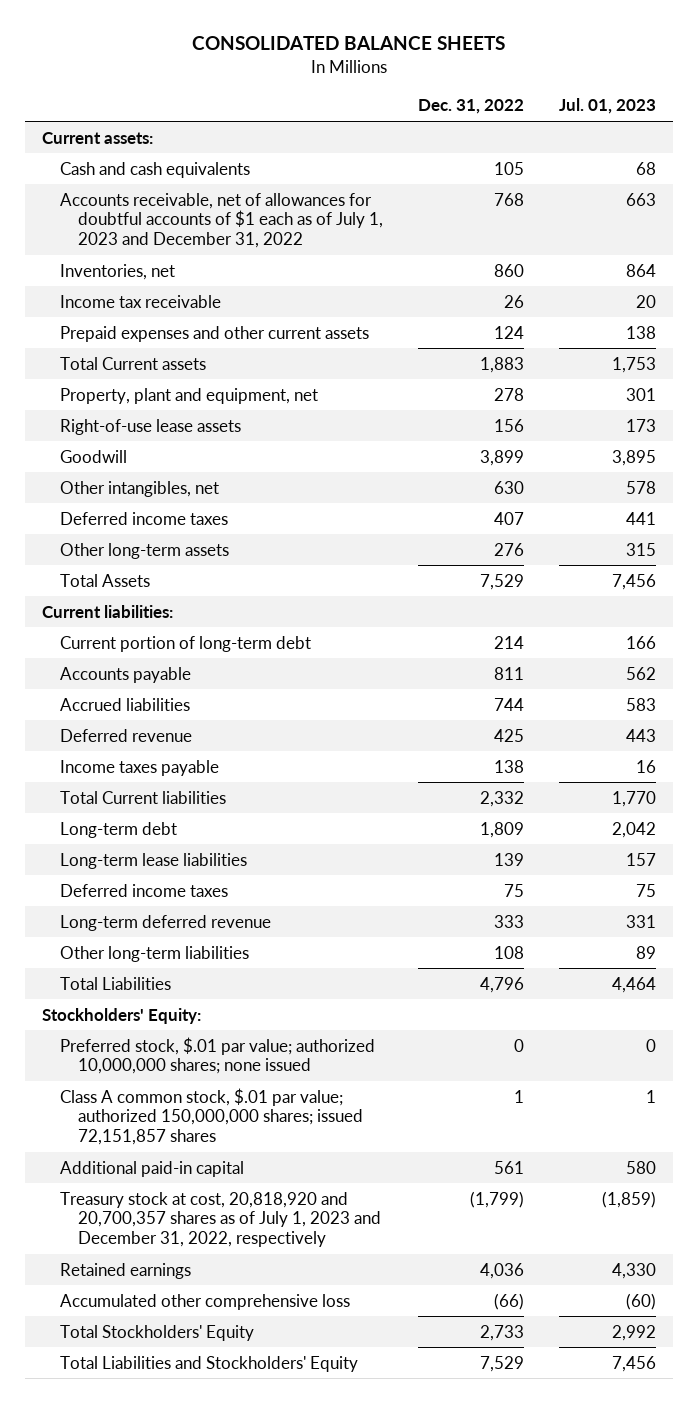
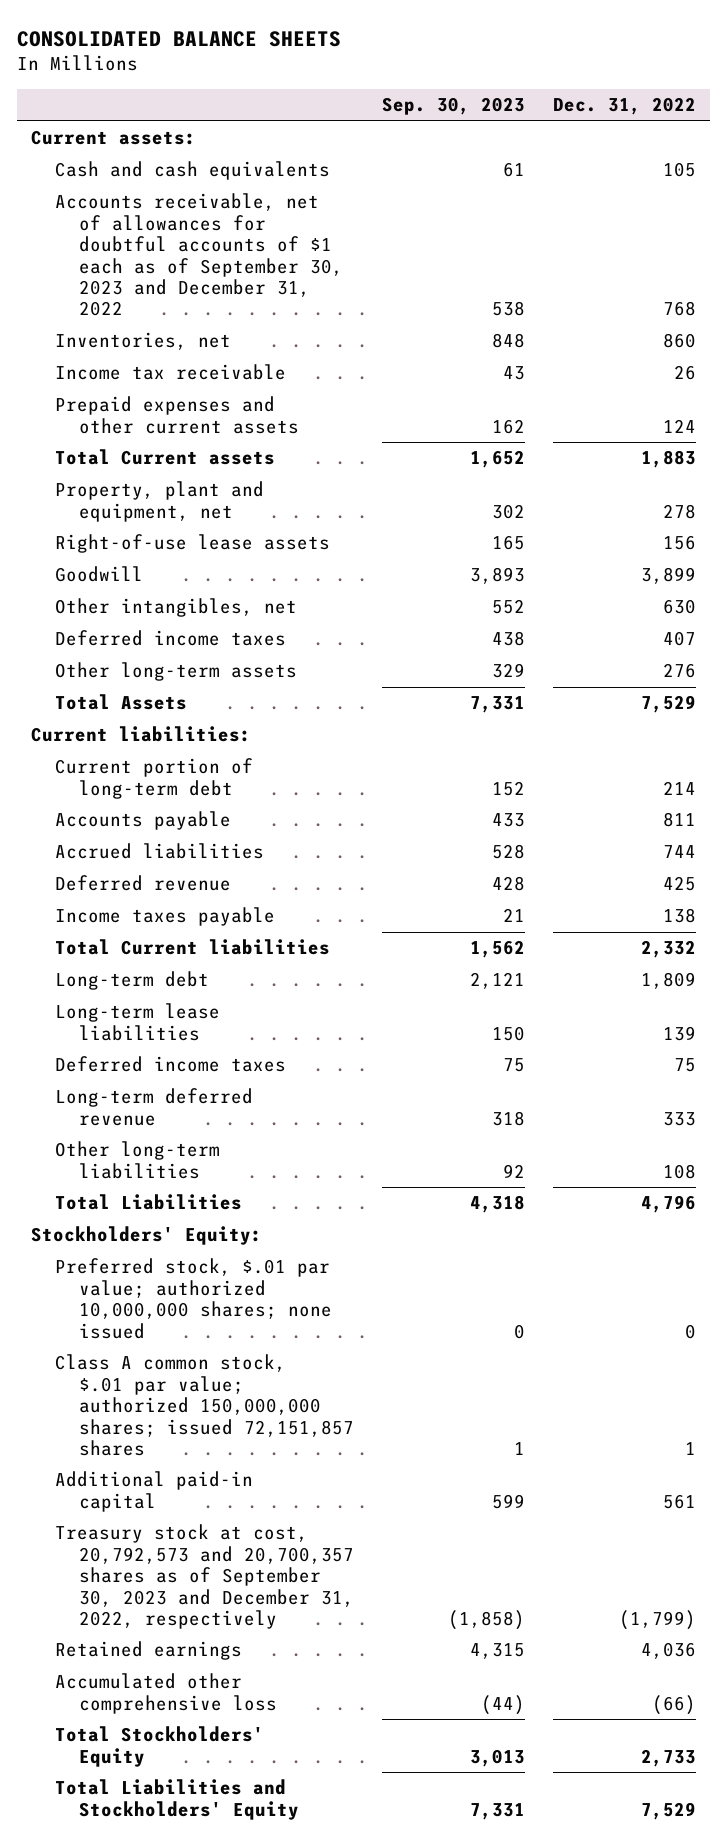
[558,98,656,115] Jul. 01, 2023 -> none
none -> [382,97,526,116] Sep. 30, 2023
[60,192,384,249] Accounts receivable, net of allowances for doubtful accounts of $1 each as of July 1, 2023 and December 31, 2022 -> [55,193,344,317] Accounts receivable, net of allowances for doubtful accounts of $1 each as of September 30, 2023 and December 31, 2022
[60,1191,382,1248] Treasury stock at cost, 20,818,920 and 20,700,357 shares as of July 1, 2023 and December 31, 2022, respectively -> [55,1524,355,1629] Treasury stock at cost, 20,792,573 and 20,700,357 shares as of September 30, 2023 and December 31, 2022, respectively

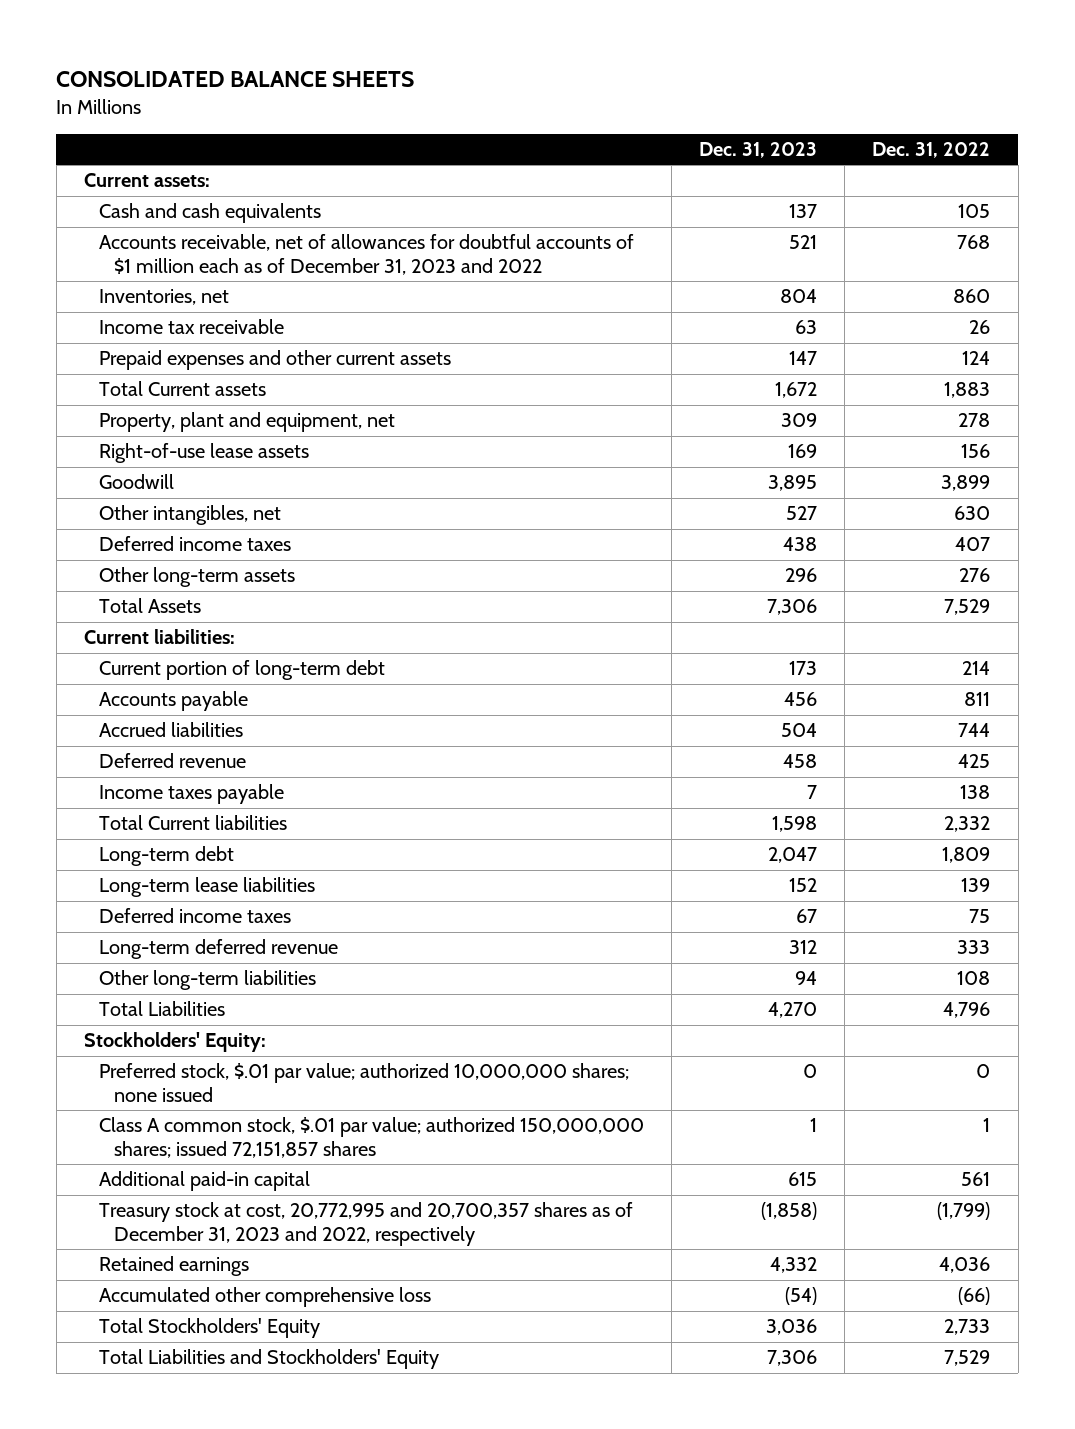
[382,97,526,116] Sep. 30, 2023 -> none
none -> [699,141,818,158] Dec. 31, 2023
[55,193,344,317] Accounts receivable, net of allowances for doubtful accounts of $1 each as of September 30, 2023 and December 31, 2022 -> [98,234,634,275] Accounts receivable, net of allowances for doubtful accounts of $1 million each as of December 31, 2023 and 2022
[55,1524,355,1629] Treasury stock at cost, 20,792,573 and 20,700,357 shares as of September 30, 2023 and December 31, 2022, respectively -> [98,1202,633,1246] Treasury stock at cost, 20,772,995 and 20,700,357 shares as of December 31, 2023 and 2022, respectively

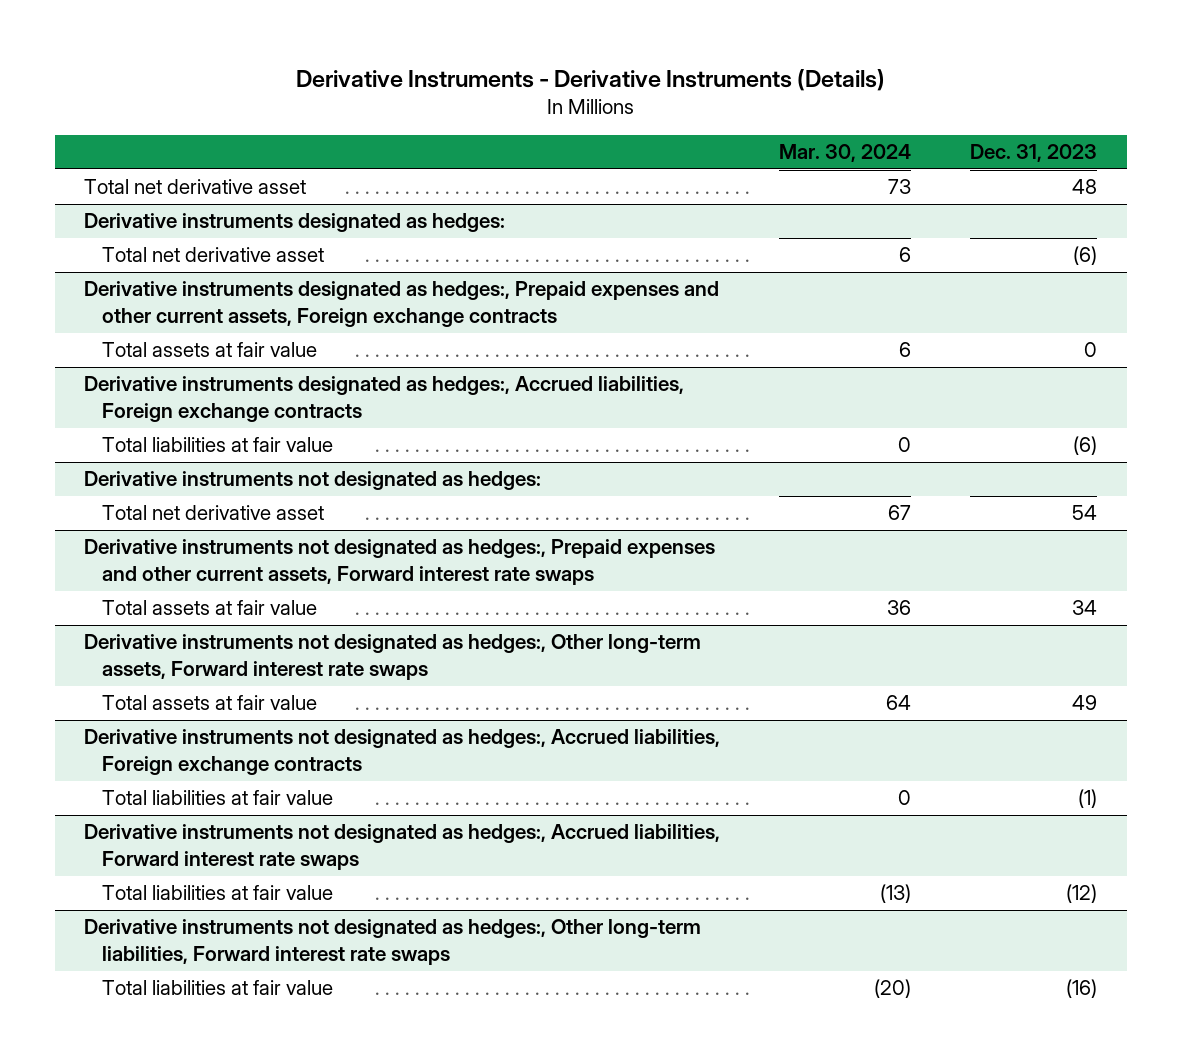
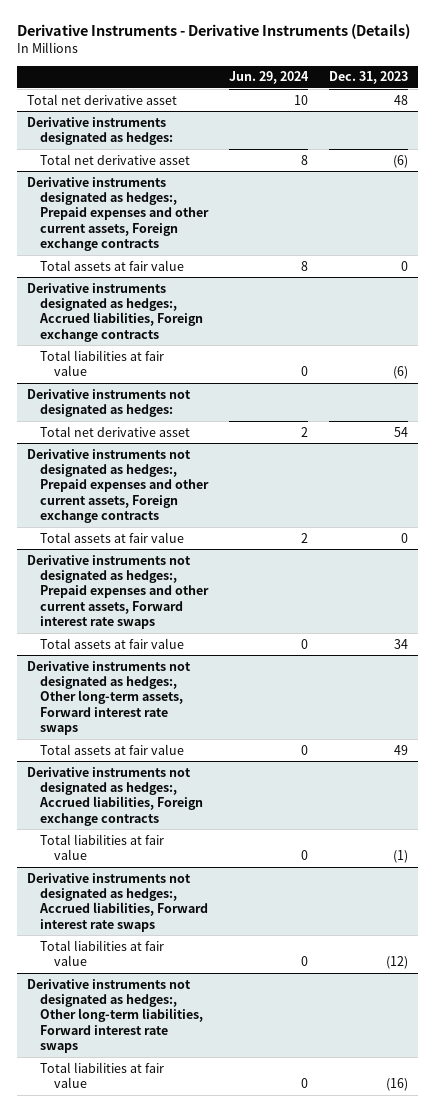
[779,144,912,163] Mar. 30, 2024 -> none
none -> [229,71,310,85] Jun. 29, 2024
none -> [26,448,210,524] Derivative instruments not designated as hedges:, Prepaid expenses and other current assets, Foreign exchange contracts
none -> [40,531,185,543] Total assets at fair value

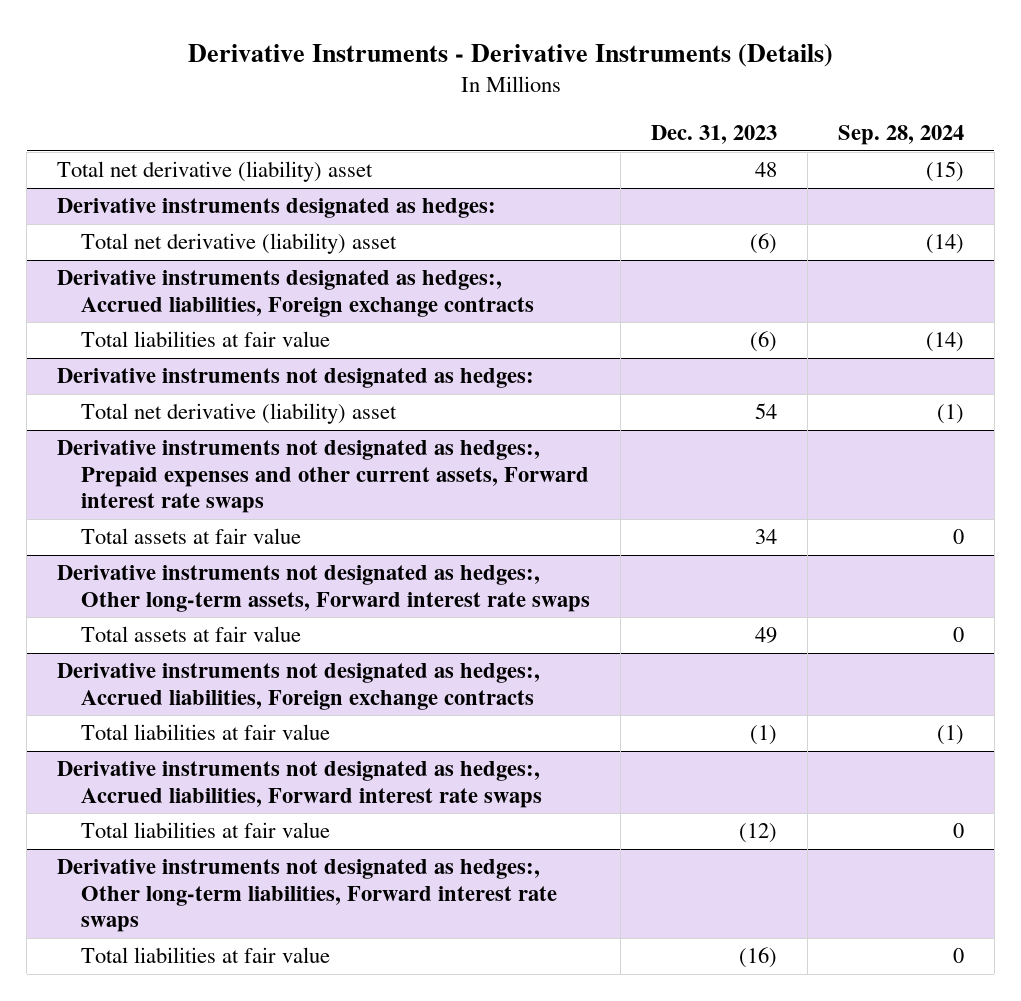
[229,71,310,85] Jun. 29, 2024 -> none
none -> [837,125,964,146] Sep. 28, 2024
[26,93,177,105] Total net derivative asset -> [57,161,374,183] Total net derivative (liability) asset
[26,176,210,252] Derivative instruments designated as hedges:, Prepaid expenses and other current assets, Foreign exchange contracts -> none
[40,259,185,271] Total assets at fair value -> none
[40,153,191,165] Total net derivative asset -> [81,233,398,255] Total net derivative (liability) asset
[26,448,210,524] Derivative instruments not designated as hedges:, Prepaid expenses and other current assets, Foreign exchange contracts -> none
[40,531,185,543] Total assets at fair value -> none
[40,425,191,437] Total net derivative asset -> [81,403,398,425] Total net derivative (liability) asset

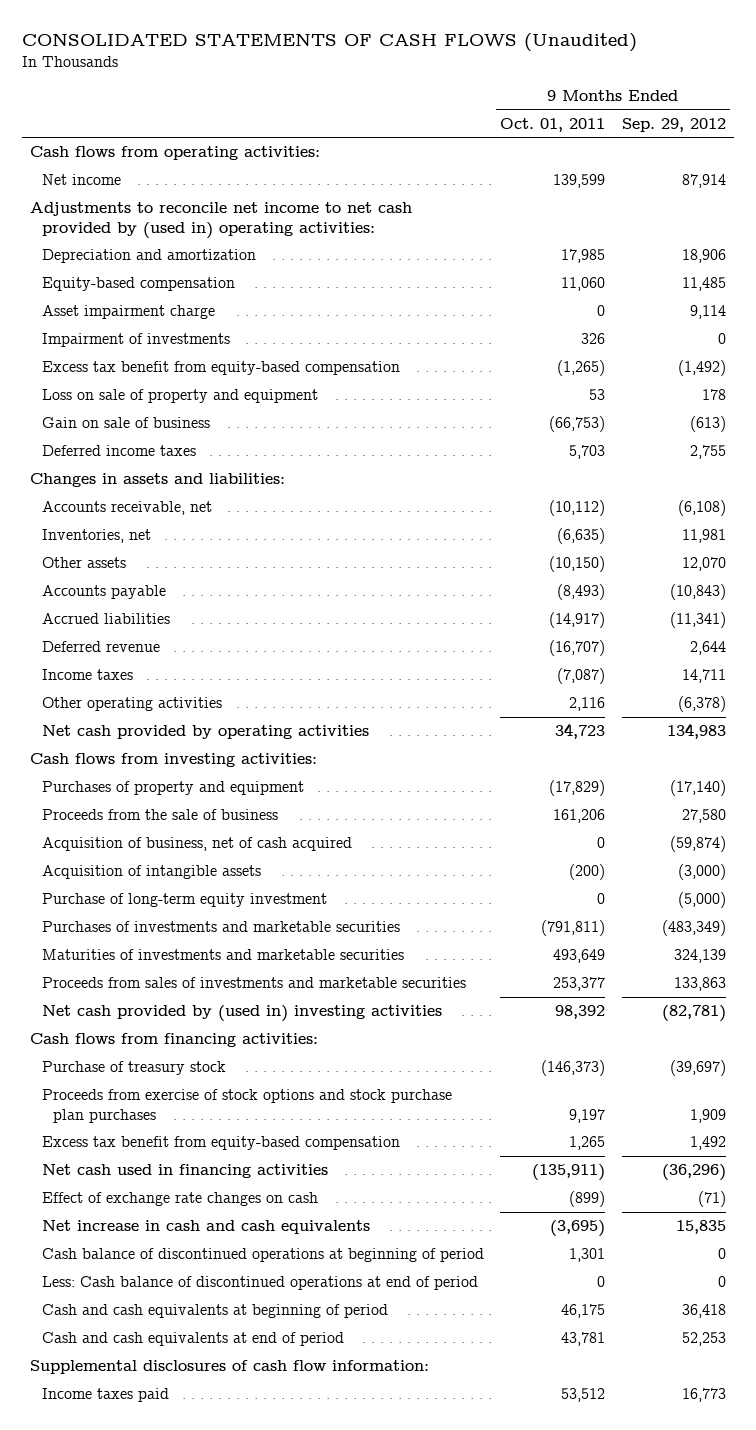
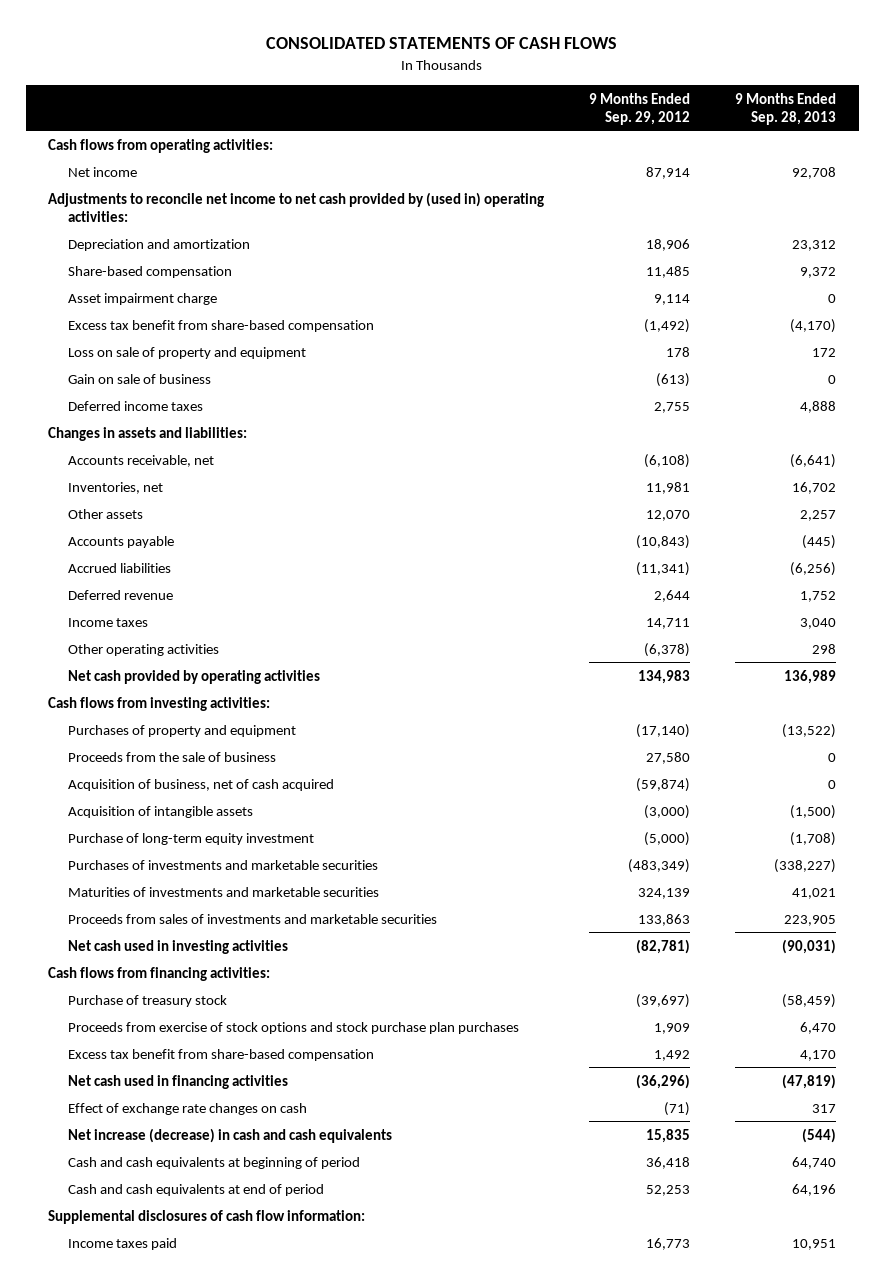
[21,32,637,52] CONSOLIDATED STATEMENTS OF CASH FLOWS (Unaudited) -> [266,37,618,50] CONSOLIDATED STATEMENTS OF CASH FLOWS
[500,117,606,132] Oct. 01, 2011 -> none
none -> [735,92,837,125] 9 Months Ended Sep. 28, 2013
[41,277,235,292] Equity-based compensation -> [68,265,233,278] Share-based compensation
[41,333,230,348] Impairment of investments -> none
[41,361,400,376] Excess tax benefit from equity-based compensation -> [68,319,375,332] Excess tax benefit from share-based compensation
[41,1005,442,1023] Net cash provided by (used in) investing activities -> [68,939,289,954] Net cash used in investing activities
[41,1136,400,1151] Excess tax benefit from equity-based compensation -> [68,1048,375,1061] Excess tax benefit from share-based compensation
[41,1248,484,1263] Cash balance of discontinued operations at beginning of period -> none
[41,1276,478,1291] Less: Cash balance of discontinued operations at end of period -> none
[41,1220,370,1235] Net increase in cash and cash equivalents -> [68,1127,393,1143] Net increase (decrease) in cash and cash equivalents

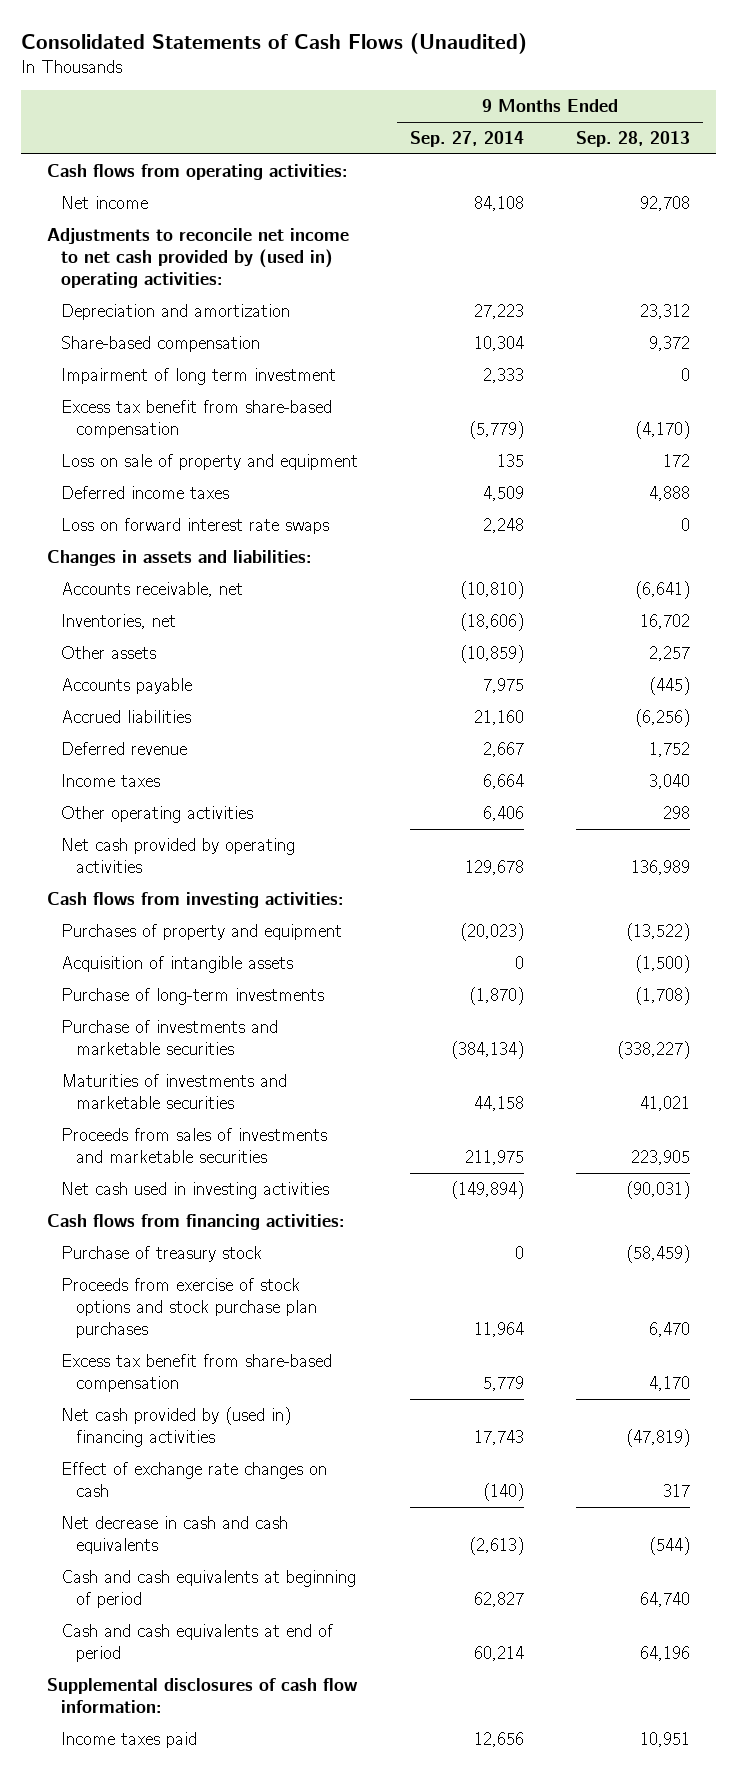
[266,37,618,50] CONSOLIDATED STATEMENTS OF CASH FLOWS -> [20,32,527,54] Consolidated Statements of Cash Flows (Unaudited)
[589,92,691,125] 9 Months Ended Sep. 29, 2012 -> none
none -> [410,131,525,148] Sep. 27, 2014
[68,292,218,305] Asset impairment charge -> none
none -> [61,367,337,385] Impairment of long term investment
[68,373,212,384] Gain on sale of business -> none
none -> [61,517,330,534] Loss on forward interest rate swaps
[68,751,277,762] Proceeds from the sale of business -> none
[68,778,335,791] Acquisition of business, net of cash acquired -> none
[68,832,315,845] Purchase of long-term equity investment -> [61,987,325,1005] Purchase of long-term investments
[68,859,379,870] Purchases of investments and marketable securities -> [61,1019,279,1056] Purchase of investments and marketable securities
[68,1074,289,1089] Net cash used in financing activities -> [61,1406,292,1448] Net cash provided by (used in) financing activities
[68,1127,393,1143] Net increase (decrease) in cash and cash equivalents -> [61,1515,289,1555] Net decrease in cash and cash equivalents

